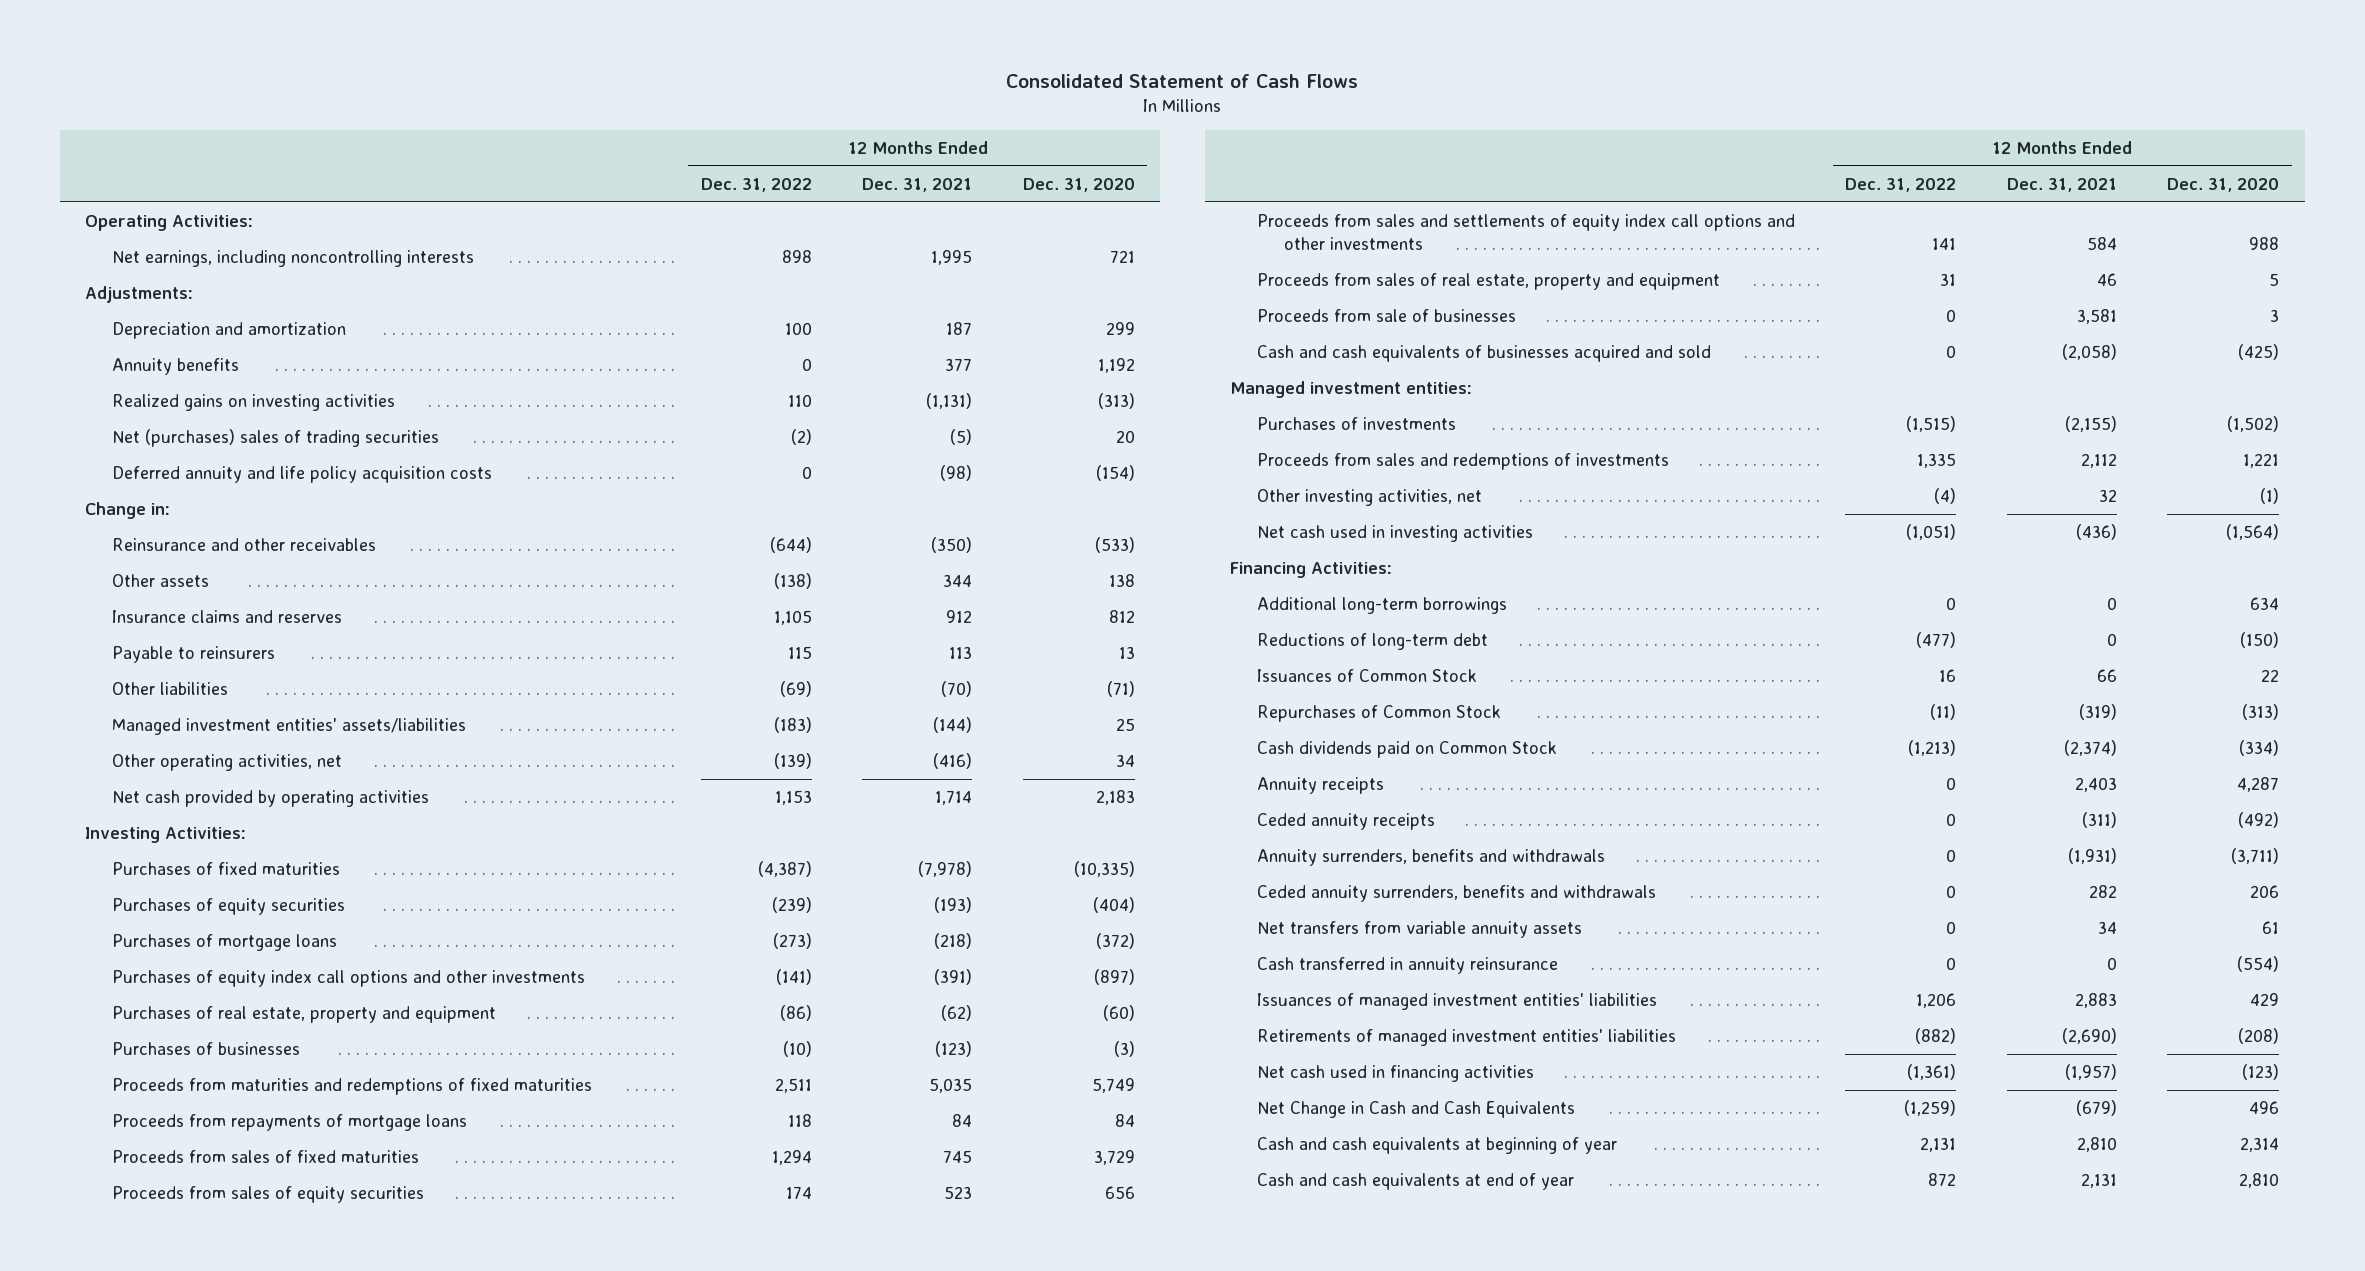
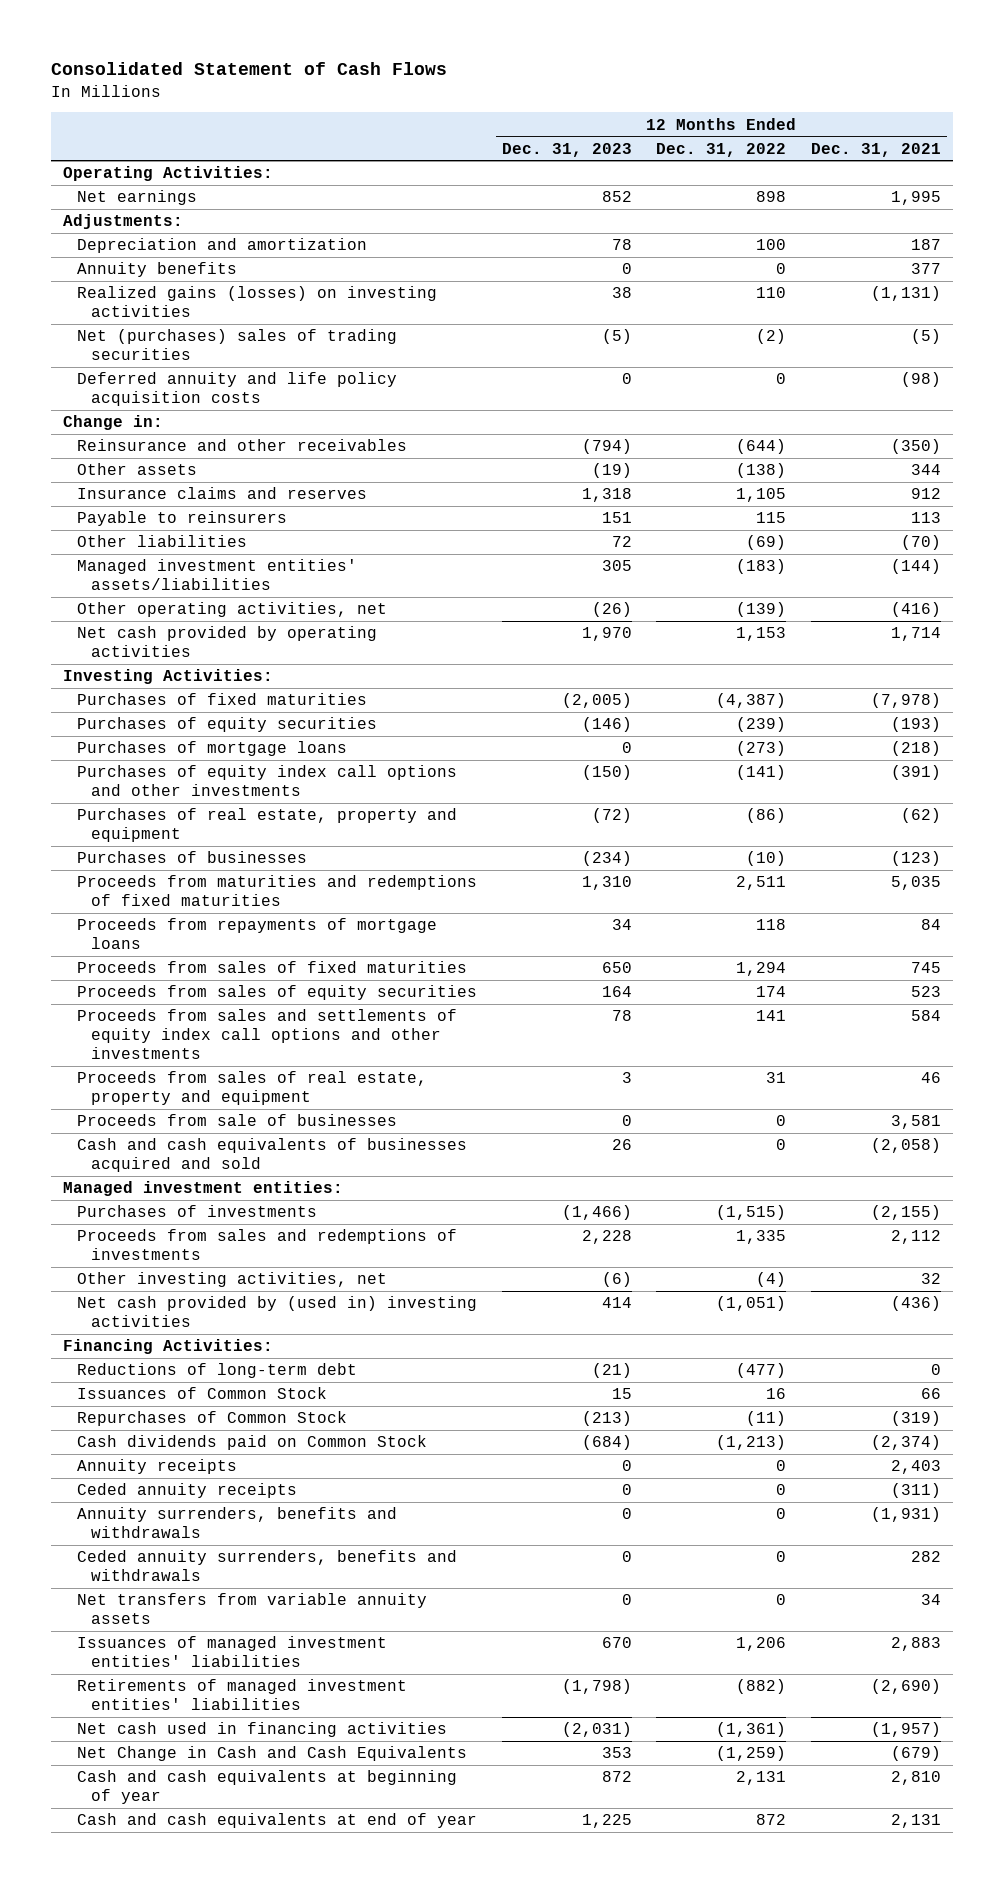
[1022,177,1135,192] Dec. 31, 2020 -> none
none -> [501,142,632,157] Dec. 31, 2023
[112,250,475,268] Net earnings, including noncontrolling interests -> [77,190,198,206] Net earnings
[112,394,396,412] Realized gains on investing activities -> [77,286,438,318] Realized gains (losses) on investing activities
[1256,525,1533,543] Net cash used in investing activities -> [77,1296,478,1328] Net cash provided by (used in) investing activities
[1256,597,1507,615] Additional long-term borrowings -> none
[1256,957,1558,975] Cash transferred in annuity reinsurance -> none

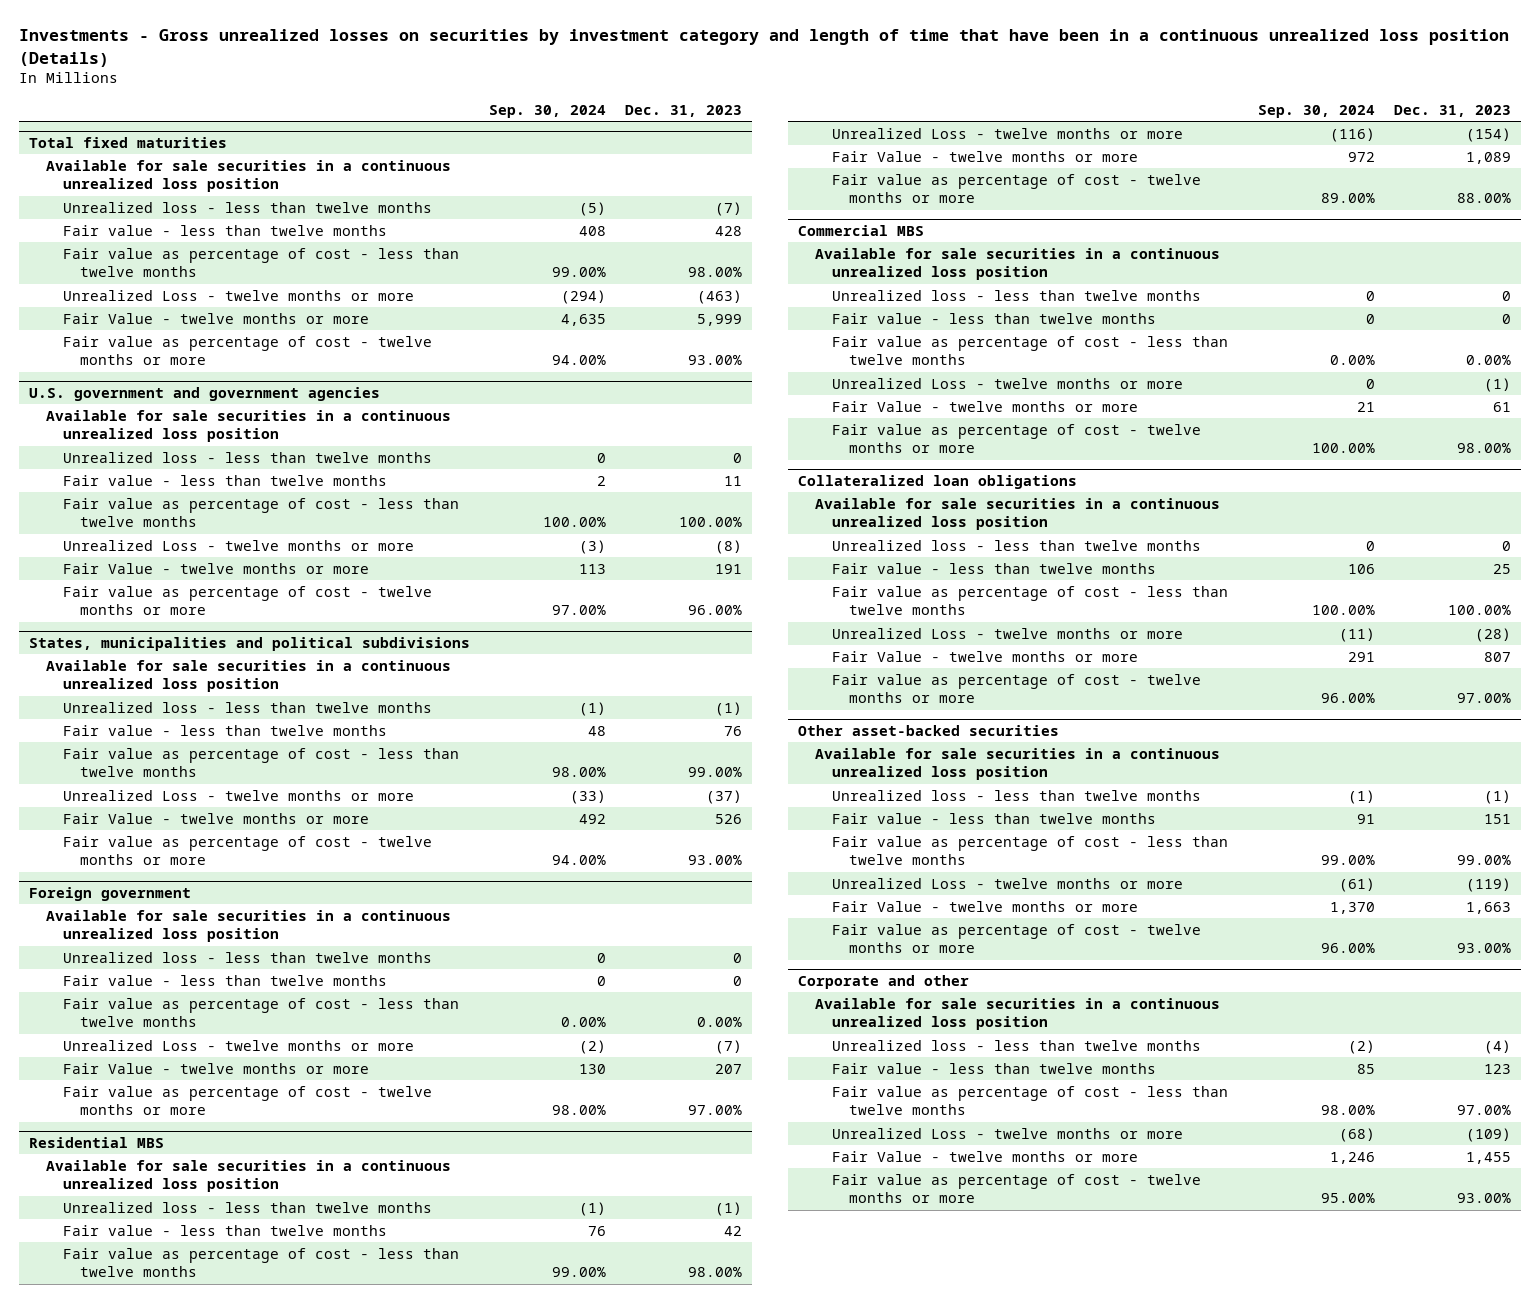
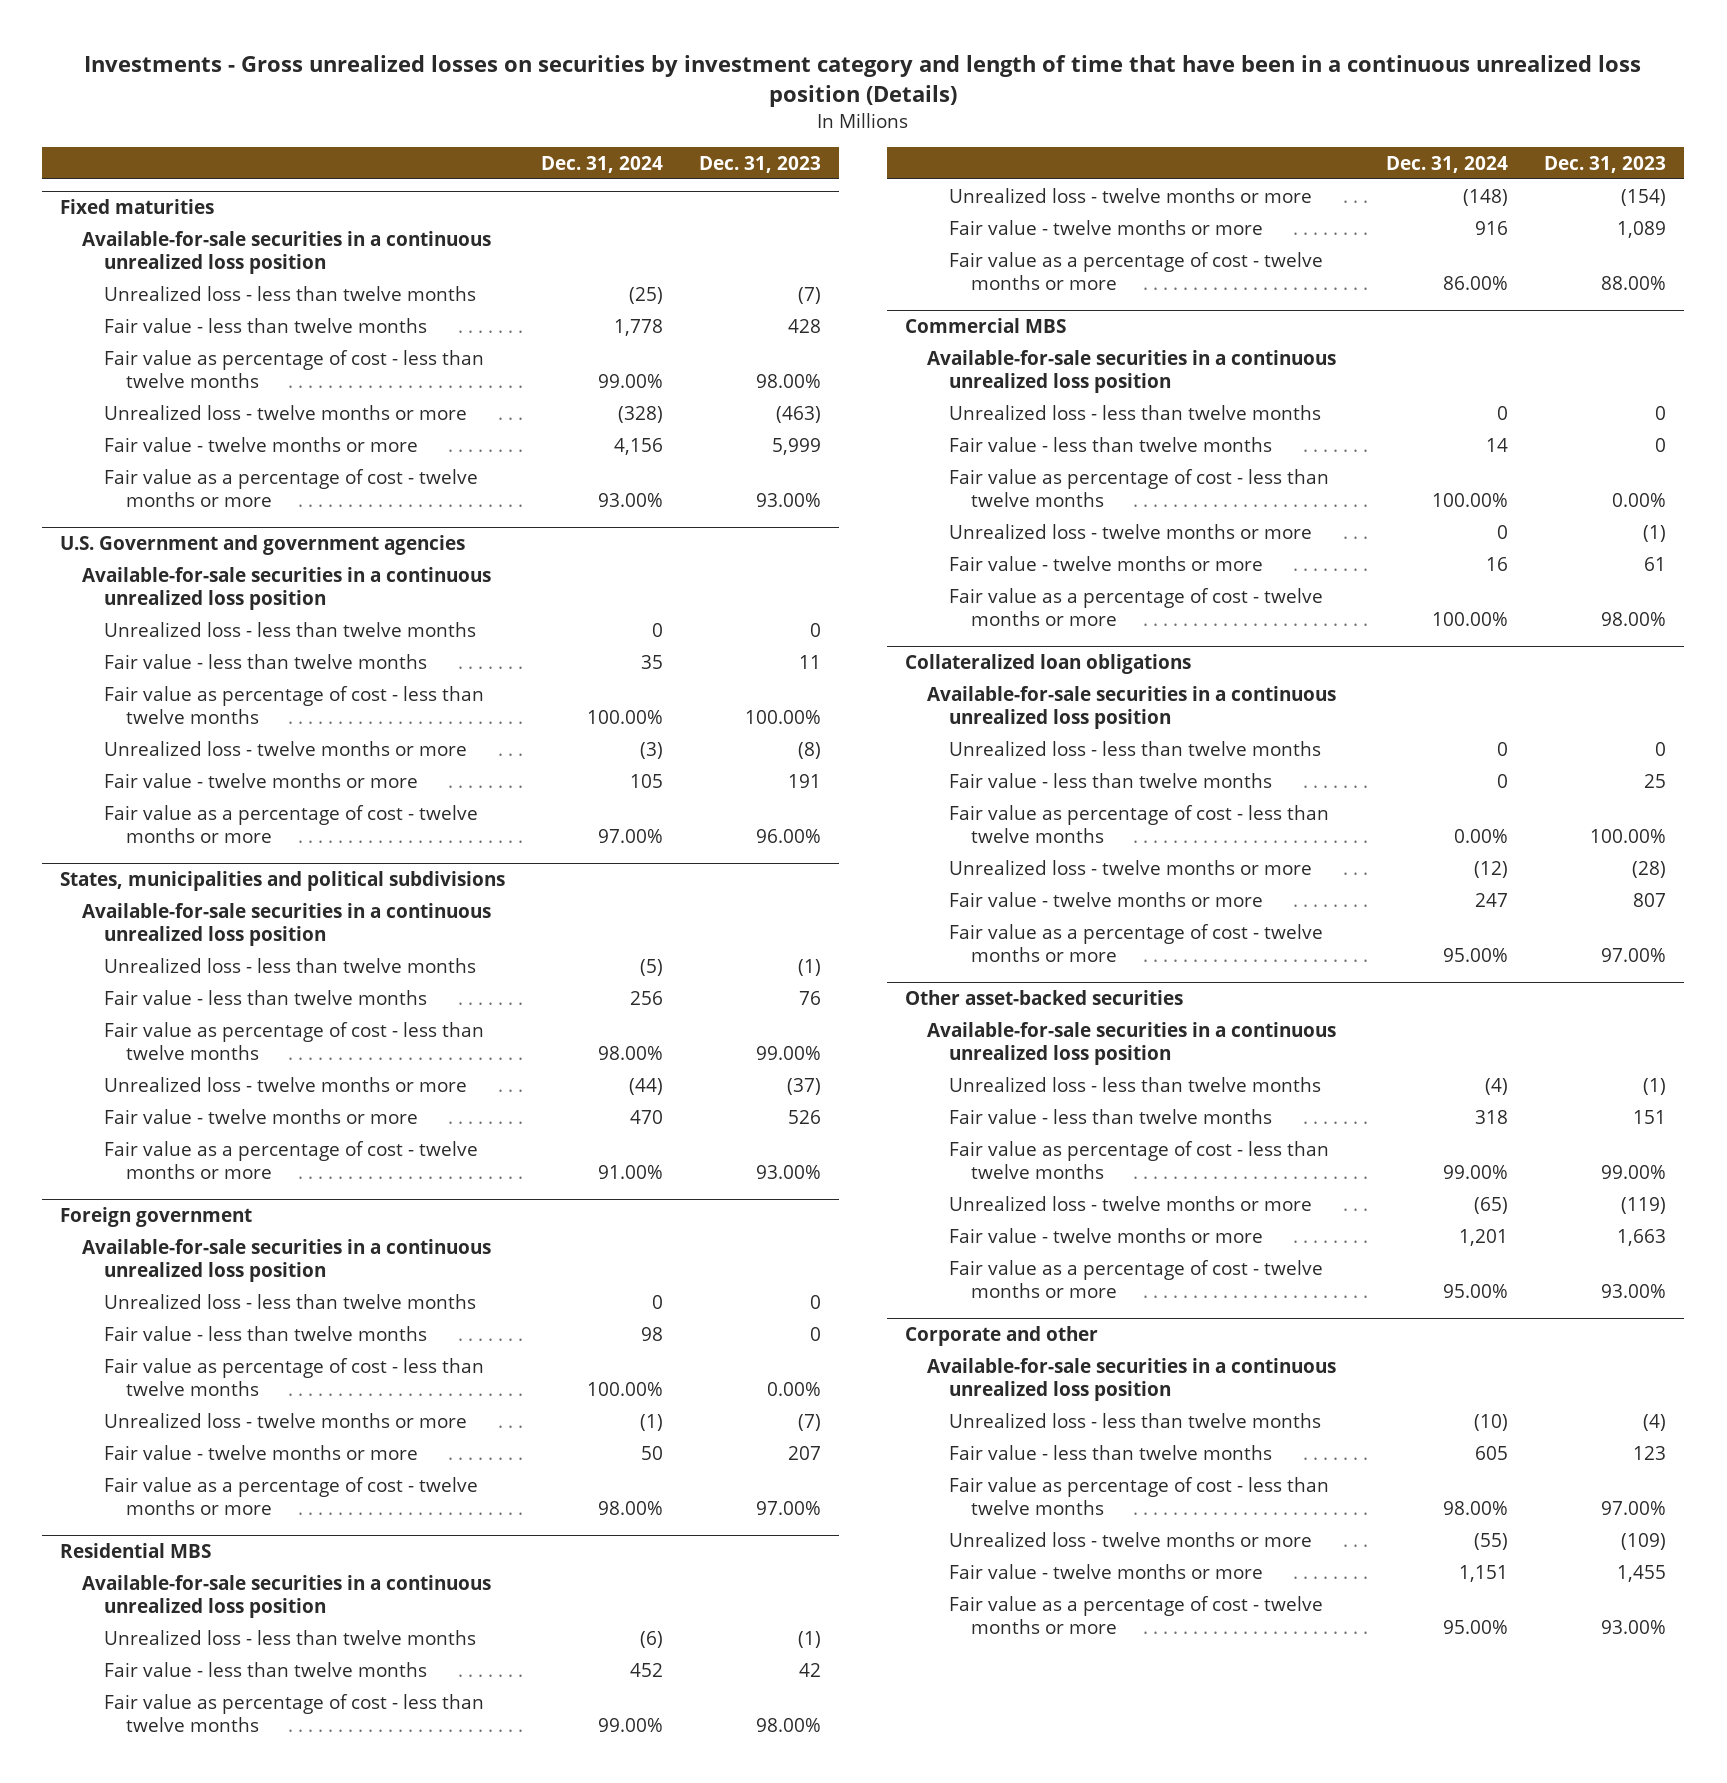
[488,104,606,118] Sep. 30, 2024 -> none
none -> [541,155,664,173] Dec. 31, 2024
[28,136,227,148] Total fixed maturities -> [60,199,215,215] Fixed maturities
[45,159,451,193] Available for sale securities in a continuous unrealized loss position -> [82,230,492,274] Available-for-sale securities in a continuous unrealized loss position
[62,289,414,301] Unrealized Loss - twelve months or more -> [104,404,468,420] Unrealized loss - twelve months or more
[62,312,369,324] Fair Value - twelve months or more -> [104,436,419,452] Fair value - twelve months or more
[62,335,432,366] Fair value as percentage of cost - twelve months or more -> [104,468,479,507] Fair value as a percentage of cost - twelve months or more
[28,386,380,401] U.S. government and government agencies -> [60,535,466,556] U.S. Government and government agencies
[45,409,451,443] Available for sale securities in a continuous unrealized loss position -> [82,566,492,610] Available-for-sale securities in a continuous unrealized loss position
[62,539,414,551] Unrealized Loss - twelve months or more -> [104,740,468,756] Unrealized loss - twelve months or more
[62,562,369,574] Fair Value - twelve months or more -> [104,772,419,788] Fair value - twelve months or more
[62,585,432,616] Fair value as percentage of cost - twelve months or more -> [104,804,479,843] Fair value as a percentage of cost - twelve months or more
[45,659,451,693] Available for sale securities in a continuous unrealized loss position -> [82,902,492,946] Available-for-sale securities in a continuous unrealized loss position
[62,789,414,801] Unrealized Loss - twelve months or more -> [104,1076,468,1092] Unrealized loss - twelve months or more
[62,812,369,824] Fair Value - twelve months or more -> [104,1108,419,1124] Fair value - twelve months or more
[62,835,432,866] Fair value as percentage of cost - twelve months or more -> [104,1140,479,1179] Fair value as a percentage of cost - twelve months or more
[45,909,451,943] Available for sale securities in a continuous unrealized loss position -> [82,1238,492,1282] Available-for-sale securities in a continuous unrealized loss position
[62,1039,414,1051] Unrealized Loss - twelve months or more -> [104,1412,468,1428] Unrealized loss - twelve months or more
[62,1062,369,1074] Fair Value - twelve months or more -> [104,1444,419,1460] Fair value - twelve months or more
[62,1085,432,1116] Fair value as percentage of cost - twelve months or more -> [104,1476,479,1515] Fair value as a percentage of cost - twelve months or more
[45,1159,451,1193] Available for sale securities in a continuous unrealized loss position -> [82,1574,492,1618] Available-for-sale securities in a continuous unrealized loss position
[831,127,1183,139] Unrealized Loss - twelve months or more -> [949,187,1313,203] Unrealized loss - twelve months or more
[831,150,1138,162] Fair Value - twelve months or more -> [949,219,1264,235] Fair value - twelve months or more
[831,173,1201,204] Fair value as percentage of cost - twelve months or more -> [949,251,1324,290] Fair value as a percentage of cost - twelve months or more
[814,247,1220,281] Available for sale securities in a continuous unrealized loss position -> [927,349,1337,393] Available-for-sale securities in a continuous unrealized loss position
[831,377,1183,389] Unrealized Loss - twelve months or more -> [949,523,1313,539] Unrealized loss - twelve months or more
[831,400,1138,412] Fair Value - twelve months or more -> [949,555,1264,571] Fair value - twelve months or more
[831,423,1201,454] Fair value as percentage of cost - twelve months or more -> [949,587,1324,626] Fair value as a percentage of cost - twelve months or more
[814,497,1220,531] Available for sale securities in a continuous unrealized loss position -> [927,685,1337,729] Available-for-sale securities in a continuous unrealized loss position
[831,627,1183,639] Unrealized Loss - twelve months or more -> [949,859,1313,875] Unrealized loss - twelve months or more
[831,650,1138,662] Fair Value - twelve months or more -> [949,891,1264,907] Fair value - twelve months or more
[831,673,1201,704] Fair value as percentage of cost - twelve months or more -> [949,923,1324,962] Fair value as a percentage of cost - twelve months or more
[814,747,1220,781] Available for sale securities in a continuous unrealized loss position -> [927,1021,1337,1065] Available-for-sale securities in a continuous unrealized loss position
[831,877,1183,889] Unrealized Loss - twelve months or more -> [949,1195,1313,1211] Unrealized loss - twelve months or more
[831,900,1138,912] Fair Value - twelve months or more -> [949,1227,1264,1243] Fair value - twelve months or more
[831,923,1201,954] Fair value as percentage of cost - twelve months or more -> [949,1259,1324,1298] Fair value as a percentage of cost - twelve months or more
[814,997,1220,1031] Available for sale securities in a continuous unrealized loss position -> [927,1357,1337,1401] Available-for-sale securities in a continuous unrealized loss position
[831,1127,1183,1139] Unrealized Loss - twelve months or more -> [949,1531,1313,1547] Unrealized loss - twelve months or more
[831,1150,1138,1162] Fair Value - twelve months or more -> [949,1563,1264,1579] Fair value - twelve months or more
[831,1173,1201,1204] Fair value as percentage of cost - twelve months or more -> [949,1595,1324,1634] Fair value as a percentage of cost - twelve months or more

